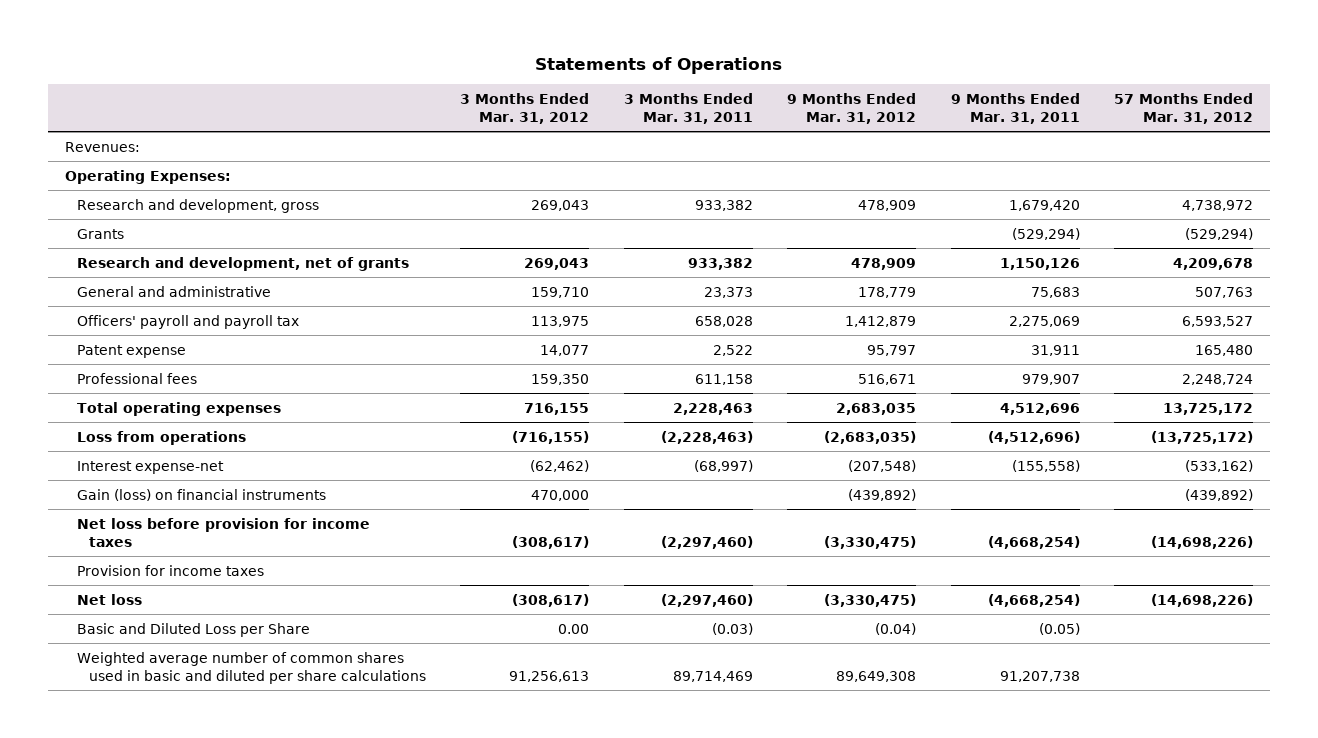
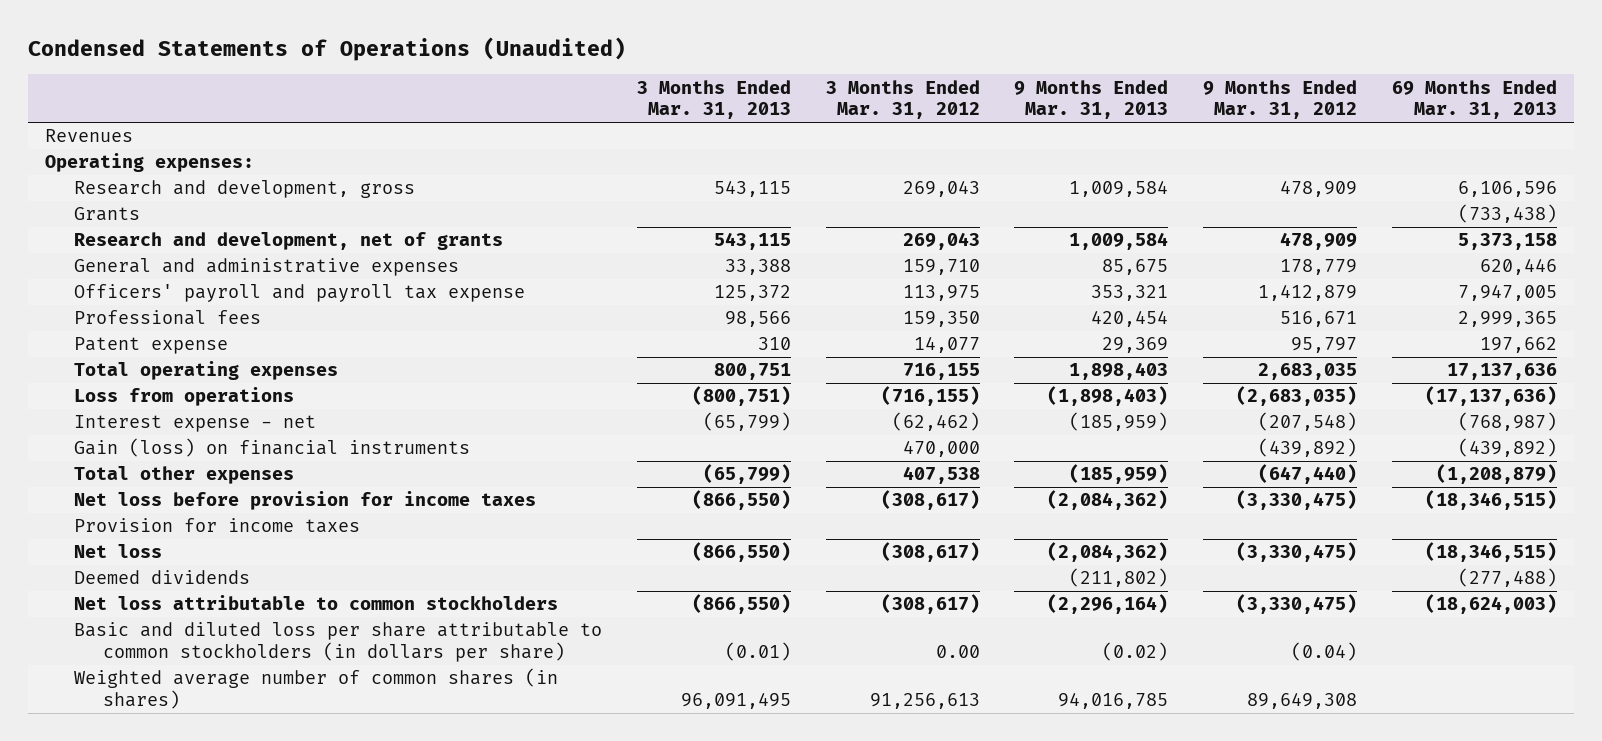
[535,56,783,74] Statements of Operations -> [27,37,626,62] Condensed Statements of Operations (Unaudited)
[623,92,753,125] 3 Months Ended Mar. 31, 2011 -> none
[950,92,1080,125] 9 Months Ended Mar. 31, 2011 -> none
[1114,92,1254,125] 57 Months Ended Mar. 31, 2012 -> none
none -> [636,79,791,120] 3 Months Ended Mar. 31, 2013
none -> [1014,79,1169,120] 9 Months Ended Mar. 31, 2013
none -> [1391,79,1557,120] 69 Months Ended Mar. 31, 2013
[65,141,141,152] Revenues: -> [45,129,134,143] Revenues
[65,169,232,184] Operating Expenses: -> [45,153,255,173] Operating expenses:
[76,285,271,297] General and administrative -> [73,258,459,277] General and administrative expenses
[76,314,299,329] Officers' payroll and payroll tax -> [73,284,525,303] Officers' payroll and payroll tax expense
[76,344,186,358] Patent expense -> [73,337,228,355] Patent expense
[76,460,224,474] Interest expense-net -> [73,415,316,433] Interest expense - net
none -> [73,466,294,485] Total other expenses
none -> [73,570,250,585] Deemed dividends
none -> [73,595,558,611] Net loss attributable to common stockholders
[76,622,310,637] Basic and Diluted Loss per Share -> [73,622,602,663] Basic and diluted loss per share attributable to common stockholders (in dollars per share)
[76,651,426,685] Weighted average number of common shares used in basic and diluted per share calculations -> [73,668,558,710] Weighted average number of common shares (in shares)

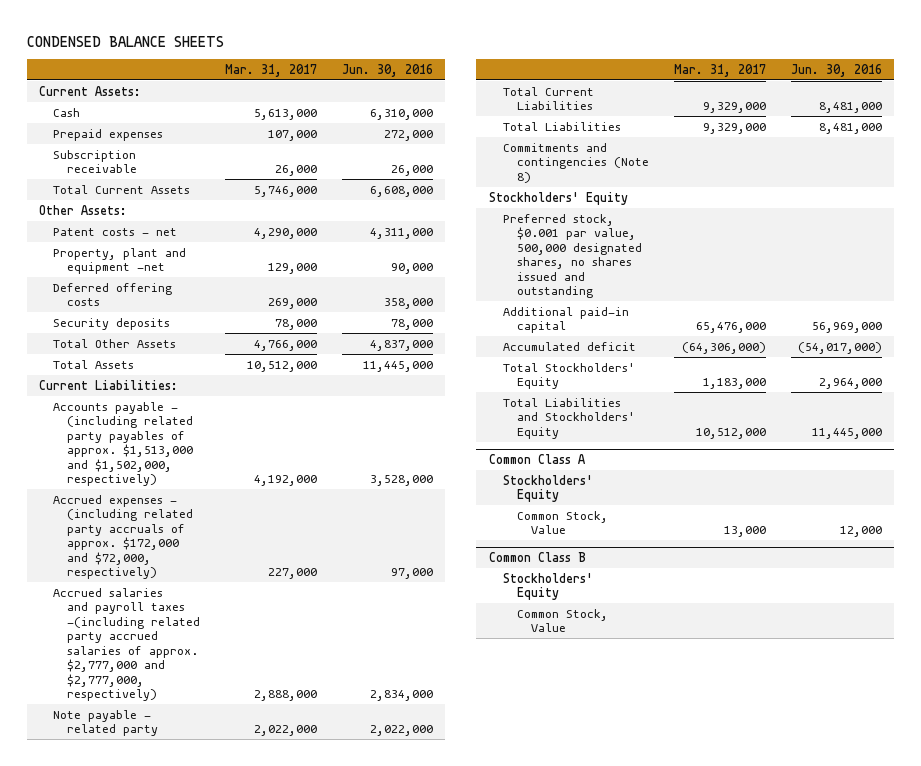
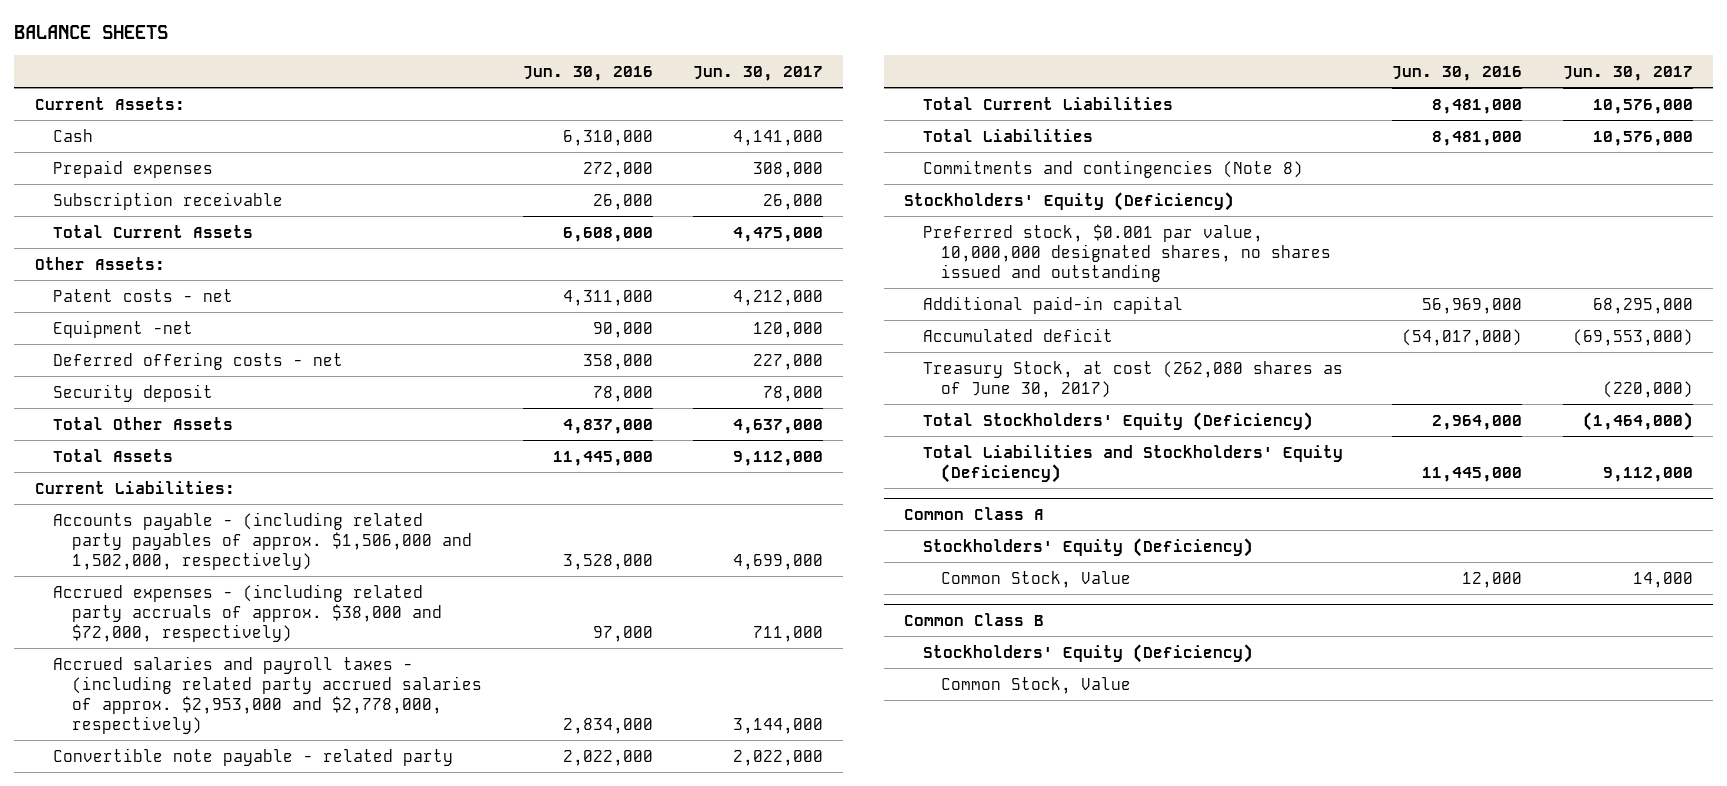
[27,35,225,47] CONDENSED BALANCE SHEETS -> [14,25,169,40] BALANCE SHEETS
[225,63,318,77] Mar. 31, 2017 -> none
none -> [693,66,824,82] Jun. 30, 2017
[53,247,187,275] Property, plant and equipment -net -> [53,319,194,338] Equipment -net
[53,282,173,307] Deferred offering costs -> [53,351,344,370] Deferred offering costs - net
[53,317,171,330] Security deposits -> [53,383,214,402] Security deposit
[53,401,194,487] Accounts payable - (including related party payables of approx. $1,513,000 and $1,502,000, respectively) -> [53,511,473,570] Accounts payable - (including related party payables of approx. $1,506,000 and 1,502,000, respectively)
[53,494,194,580] Accrued expenses - (including related party accruals of approx. $172,000 and $72,000, respectively) -> [53,583,443,642] Accrued expenses - (including related party accruals of approx. $38,000 and $72,000, respectively)
[53,587,201,701] Accrued salaries and payroll taxes -(including related party accrued salaries of approx. $2,777,000 and $2,777,000, respectively) -> [53,655,483,734] Accrued salaries and payroll taxes - (including related party accrued salaries of approx. $2,953,000 and $2,778,000, respectively)
[53,709,159,737] Note payable - related party -> [53,747,454,766] Convertible note payable - related party
[488,191,628,205] Stockholders' Equity -> [904,191,1235,211] Stockholders' Equity (Deficiency)
[502,213,642,299] Preferred stock, $0.001 par value, 500,000 designated shares, no shares issued and outstanding -> [922,223,1332,282] Preferred stock, $0.001 par value, 10,000,000 designated shares, no shares issued and outstanding
none -> [922,360,1343,398] Treasury Stock, at cost (262,080 shares as of June 30, 2017)
[502,362,635,390] Total Stockholders' Equity -> [922,411,1313,431] Total Stockholders' Equity (Deficiency)
[502,397,635,439] Total Liabilities and Stockholders' Equity -> [922,444,1343,483] Total Liabilities and Stockholders' Equity (Deficiency)
[502,474,593,503] Stockholders' Equity -> [922,537,1253,557] Stockholders' Equity (Deficiency)
[502,572,593,601] Stockholders' Equity -> [922,643,1253,663] Stockholders' Equity (Deficiency)

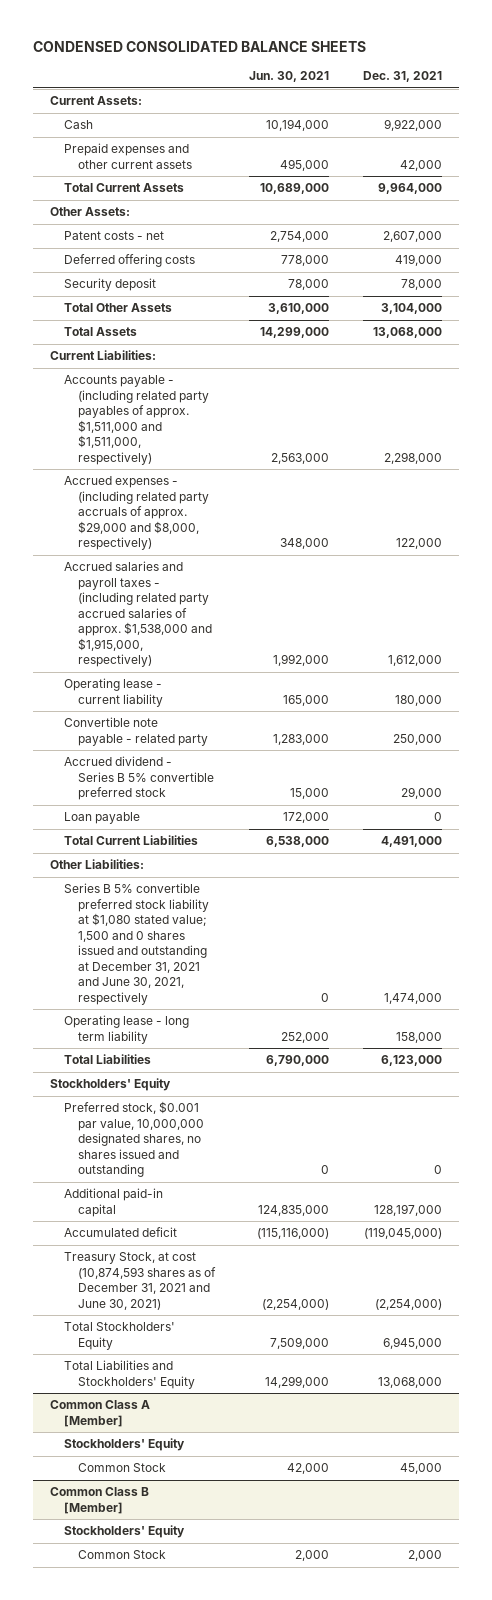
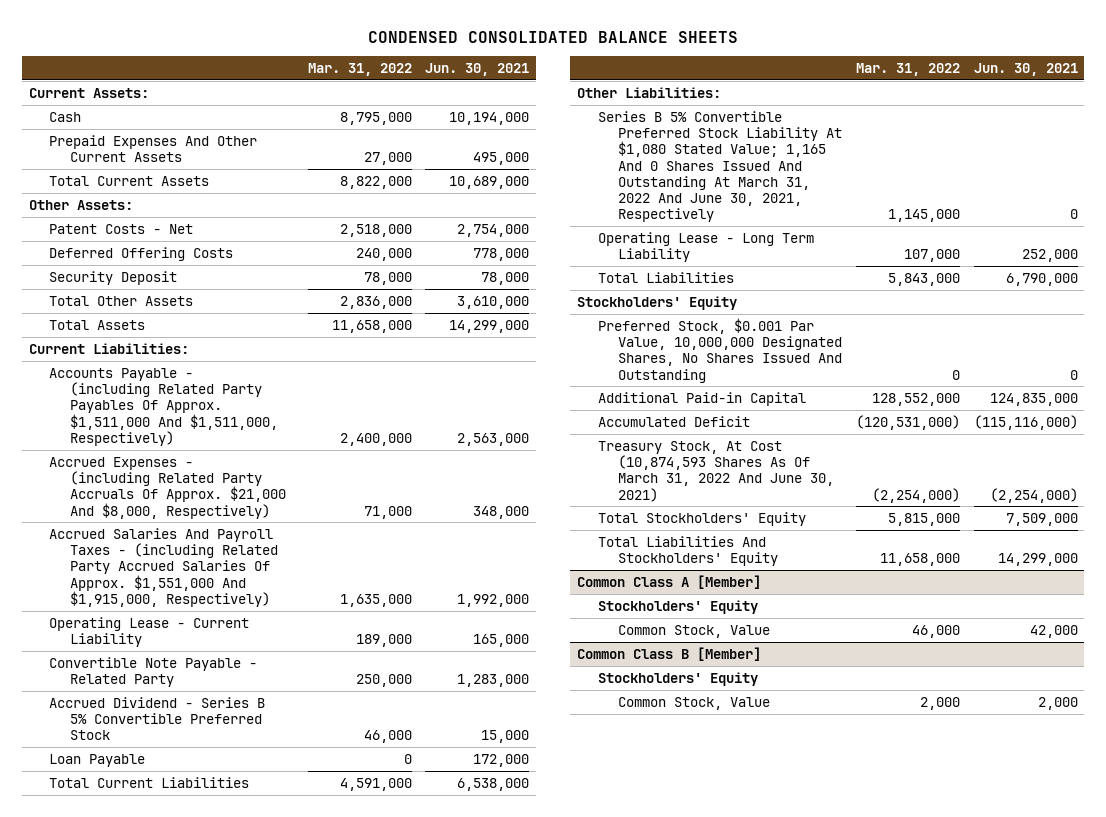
[363,71,443,83] Dec. 31, 2021 -> none
none -> [307,62,412,76] Mar. 31, 2022
[63,143,192,169] Prepaid expenses and other current assets -> [49,134,258,163] Prepaid Expenses And Other Current Assets
[63,231,164,241] Patent costs - net -> [49,223,194,234] Patent Costs - Net
[63,254,195,268] Deferred offering costs -> [49,246,234,261] Deferred Offering Costs
[63,278,156,292] Security deposit -> [49,270,178,285] Security Deposit
[63,375,209,465] Accounts payable - (including related party payables of approx. $1,511,000 and $1,511,000, respectively) -> [49,367,279,446] Accounts Payable - (including Related Party Payables Of Approx. $1,511,000 And $1,511,000, Respectively)
[63,476,209,551] Accrued expenses - (including related party accruals of approx. $29,000 and $8,000, respectively) -> [49,456,287,519] Accrued Expenses - (including Related Party Accruals Of Approx. $21,000 And $8,000, Respectively)
[63,561,212,668] Accrued salaries and payroll taxes - (including related party accrued salaries of approx. $1,538,000 and $1,915,000, respectively) -> [49,527,279,607] Accrued Salaries And Payroll Taxes - (including Related Party Accrued Salaries Of Approx. $1,551,000 And $1,915,000, Respectively)
[63,678,163,707] Operating lease - current liability -> [49,616,250,648] Operating Lease - Current Liability
[63,717,208,746] Convertible note payable - related party -> [49,656,258,688] Convertible Note Payable - Related Party
[63,756,214,801] Accrued dividend - Series B 5% convertible preferred stock -> [49,696,266,741] Accrued Dividend - Series B 5% Convertible Preferred Stock
[63,812,140,825] Loan payable -> [49,753,146,767] Loan Payable
[63,883,209,1005] Series B 5% convertible preferred stock liability at $1,080 stated value; 1,500 and 0 shares issued and outstanding at December 31, 2021 and June 30, 2021, respectively -> [597,110,843,223] Series B 5% Convertible Preferred Stock Liability At $1,080 Stated Value; 1,165 And 0 Shares Issued And Outstanding At March 31, 2022 And June 30, 2021, Respectively
[63,1015,189,1044] Operating lease - long term liability -> [597,231,814,263] Operating Lease - Long Term Liability
[63,1101,204,1178] Preferred stock, $0.001 par value, 10,000,000 designated shares, no shares issued and outstanding -> [597,317,843,383] Preferred Stock, $0.001 Par Value, 10,000,000 Designated Shares, No Shares Issued And Outstanding
[63,1188,163,1217] Additional paid-in capital -> [597,391,806,406] Additional Paid-in Capital
[63,1227,177,1238] Accumulated deficit -> [597,415,750,427] Accumulated Deficit
[63,1252,216,1310] Treasury Stock, at cost (10,874,593 shares as of December 31, 2021 and June 30, 2021) -> [597,440,835,502] Treasury Stock, At Cost (10,874,593 Shares As Of March 31, 2022 And June 30, 2021)
[63,1360,195,1389] Total Liabilities and Stockholders' Equity -> [597,535,779,567] Total Liabilities And Stockholders' Equity
[77,1463,166,1473] Common Stock -> [618,624,771,638] Common Stock, Value
[77,1550,166,1560] Common Stock -> [618,696,771,710] Common Stock, Value

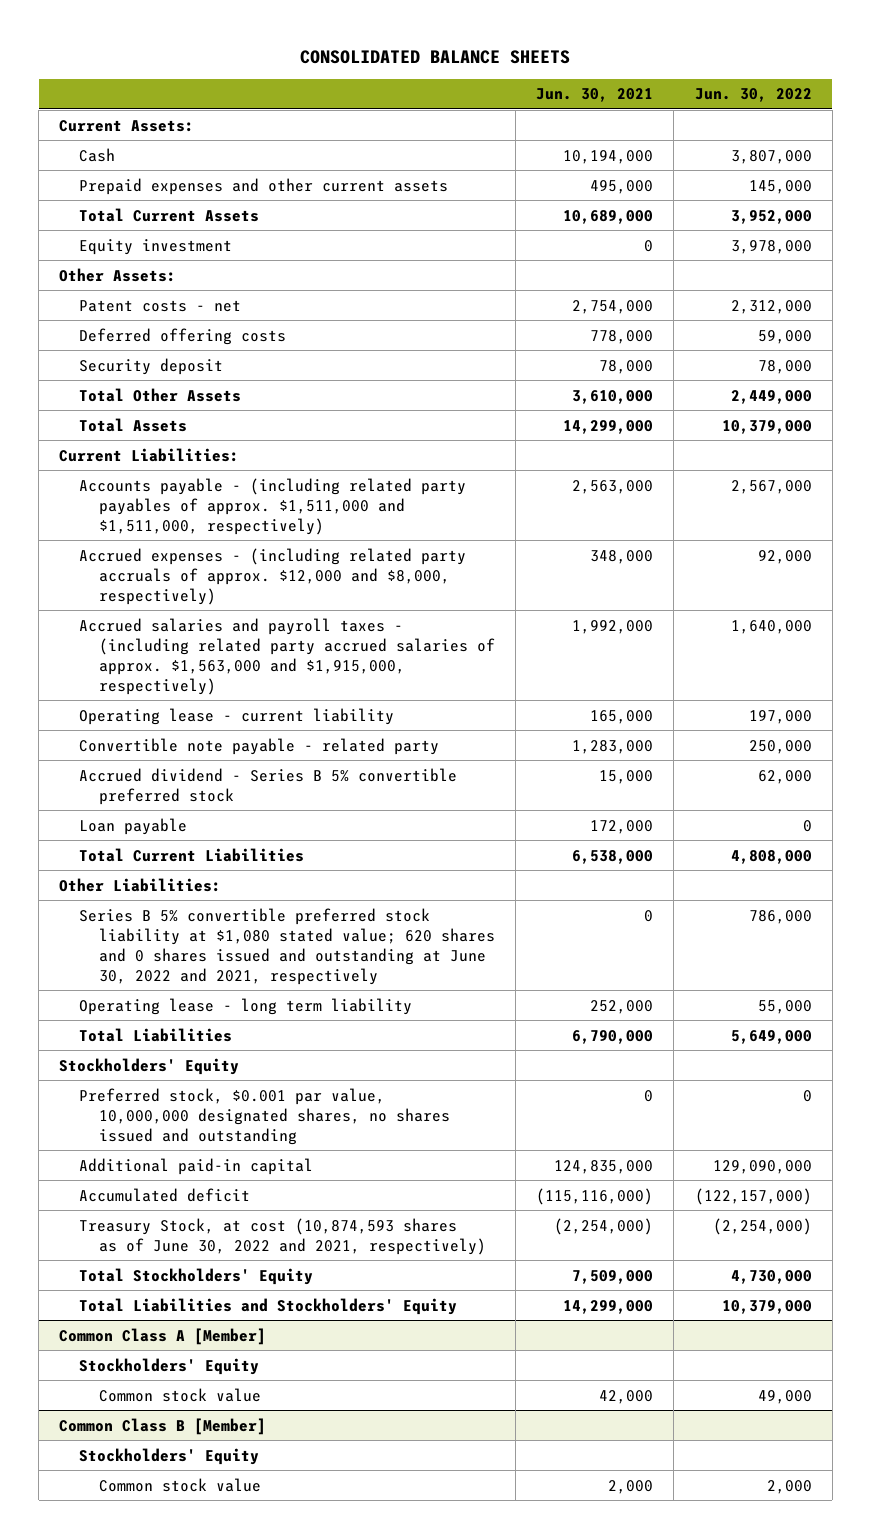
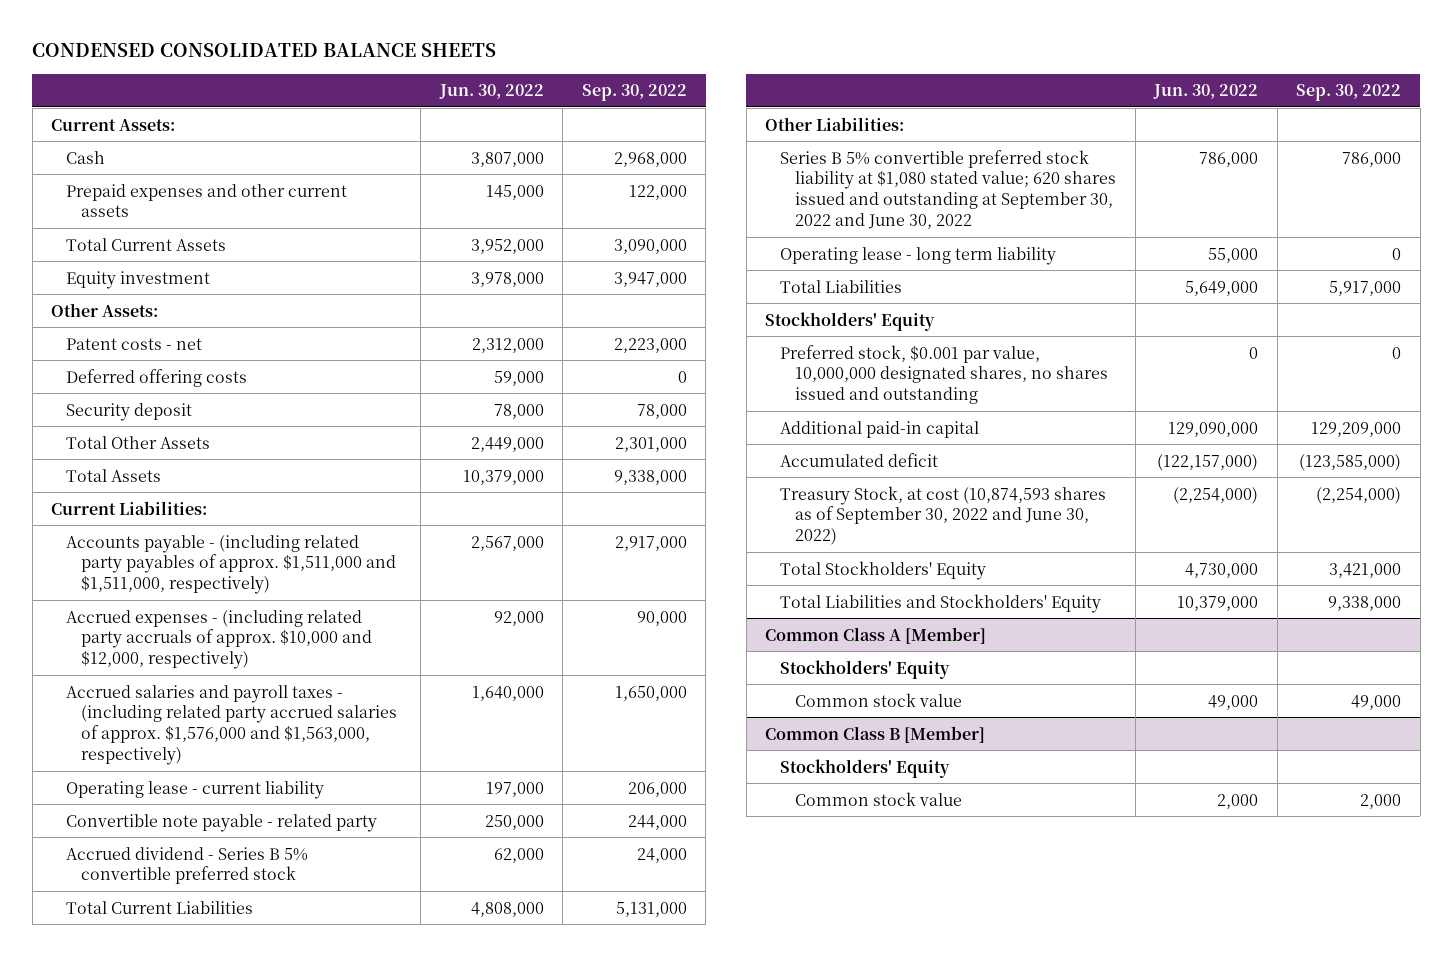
[300,49,571,64] CONSOLIDATED BALANCE SHEETS -> [32,43,497,58] CONDENSED CONSOLIDATED BALANCE SHEETS
[536,88,654,103] Jun. 30, 2021 -> none
none -> [581,84,687,102] Sep. 30, 2022
[79,547,467,605] Accrued expenses - (including related party accruals of approx. $12,000 and $8,000, respectively) -> [65,609,372,670] Accrued expenses - (including related party accruals of approx. $10,000 and $12,000, respectively)
[79,617,496,695] Accrued salaries and payroll taxes - (including related party accrued salaries of approx. $1,563,000 and $1,915,000, respectively) -> [65,684,397,766] Accrued salaries and payroll taxes - (including related party accrued salaries of approx. $1,576,000 and $1,563,000, respectively)
[79,817,188,835] Loan payable -> none
[79,907,496,985] Series B 5% convertible preferred stock liability at $1,080 stated value; 620 shares and 0 shares issued and outstanding at June 30, 2022 and 2021, respectively -> [780,149,1117,230] Series B 5% convertible preferred stock liability at $1,080 stated value; 620 shares issued and outstanding at September 30, 2022 and June 30, 2022
[79,1217,487,1255] Treasury Stock, at cost (10,874,593 shares as of June 30, 2022 and 2021, respectively) -> [780,485,1107,546] Treasury Stock, at cost (10,874,593 shares as of September 30, 2022 and June 30, 2022)

